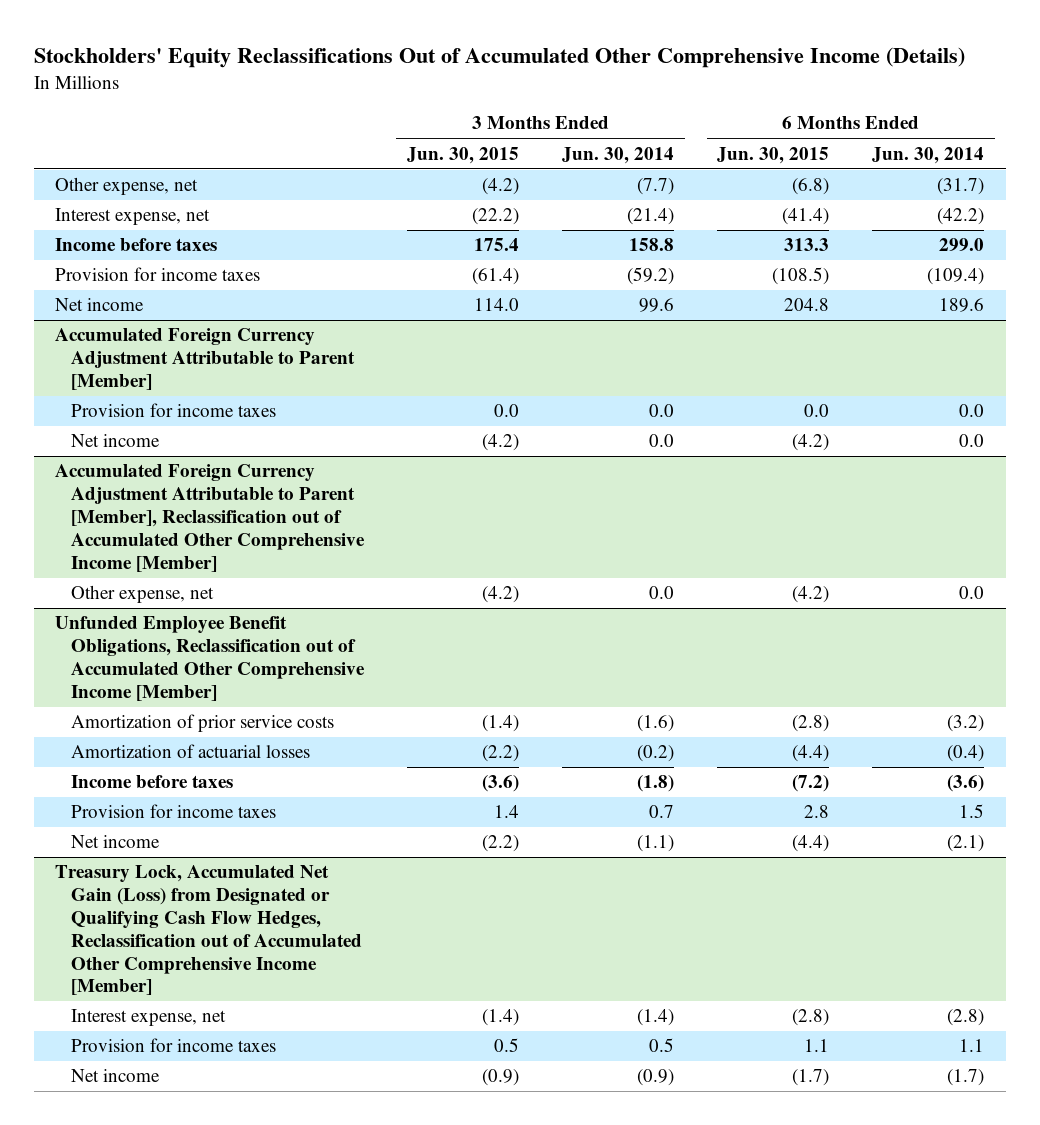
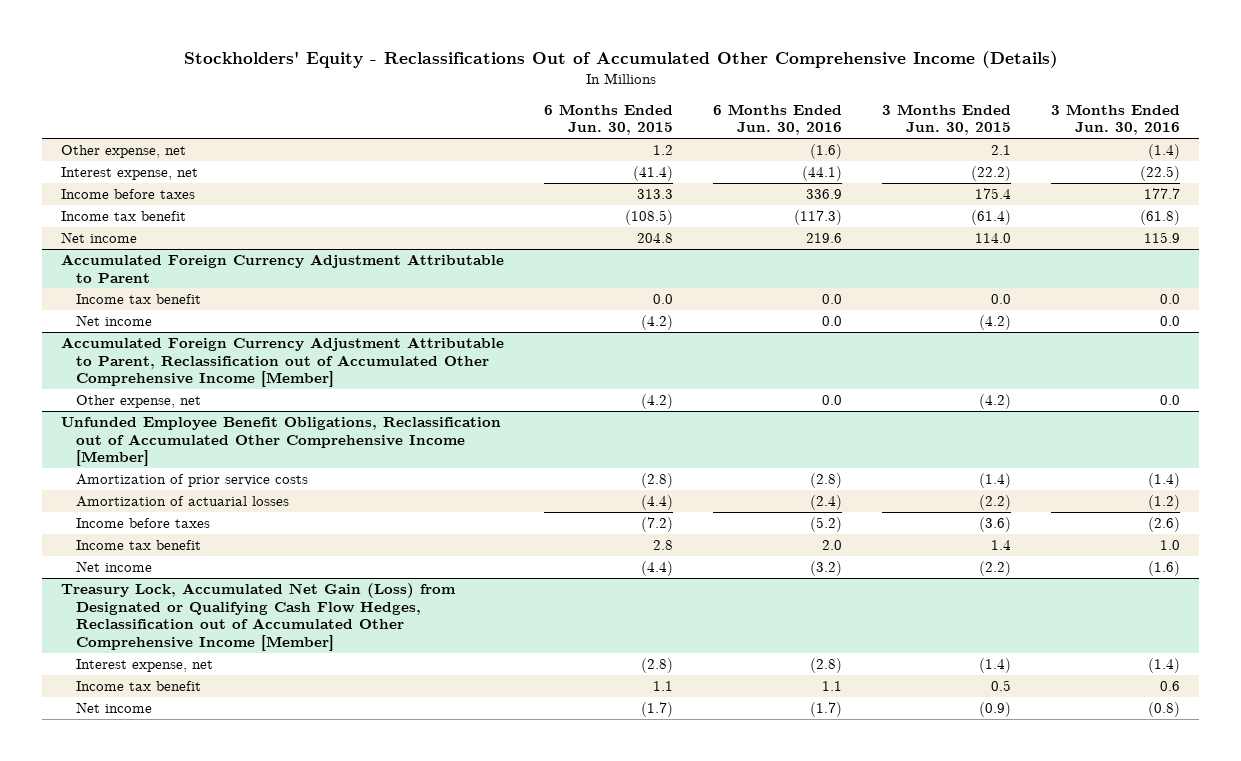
[33,47,965,69] Stockholders' Equity Reclassifications Out of Accumulated Other Comprehensive Income (Details) -> [183,51,1058,69] Stockholders' Equity - Reclassifications Out of Accumulated Other Comprehensive Income (Details)
[562,146,675,164] Jun. 30, 2014 -> none
[872,146,985,164] Jun. 30, 2014 -> none
none -> [713,103,843,136] 6 Months Ended Jun. 30, 2016
none -> [1050,103,1180,136] 3 Months Ended Jun. 30, 2016
[482,178,520,196] (4.2) -> [990,145,1011,156] 2.1
[792,178,830,196] (6.8) -> [653,145,674,156] 1.2
[55,267,261,282] Provision for income taxes -> [61,211,187,222] Income tax benefit
[55,328,356,391] Accumulated Foreign Currency Adjustment Attributable to Parent [Member] -> [61,254,505,283] Accumulated Foreign Currency Adjustment Attributable to Parent
[71,403,277,418] Provision for income taxes -> [76,294,202,305] Income tax benefit
[55,464,366,572] Accumulated Foreign Currency Adjustment Attributable to Parent [Member], Reclassification out of Accumulated Other Comprehensive Income [Member] -> [61,337,505,388] Accumulated Foreign Currency Adjustment Attributable to Parent, Reclassification out of Accumulated Other Comprehensive Income [Member]
[71,804,277,819] Provision for income taxes -> [76,540,202,551] Income tax benefit
[71,1038,277,1053] Provision for income taxes -> [76,681,202,692] Income tax benefit

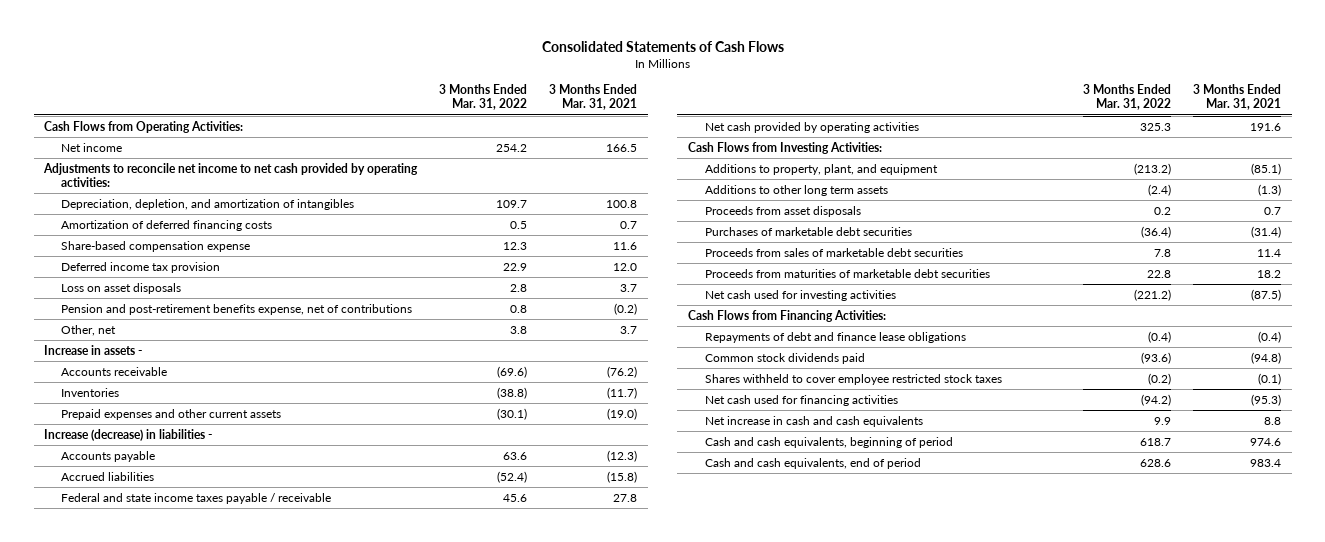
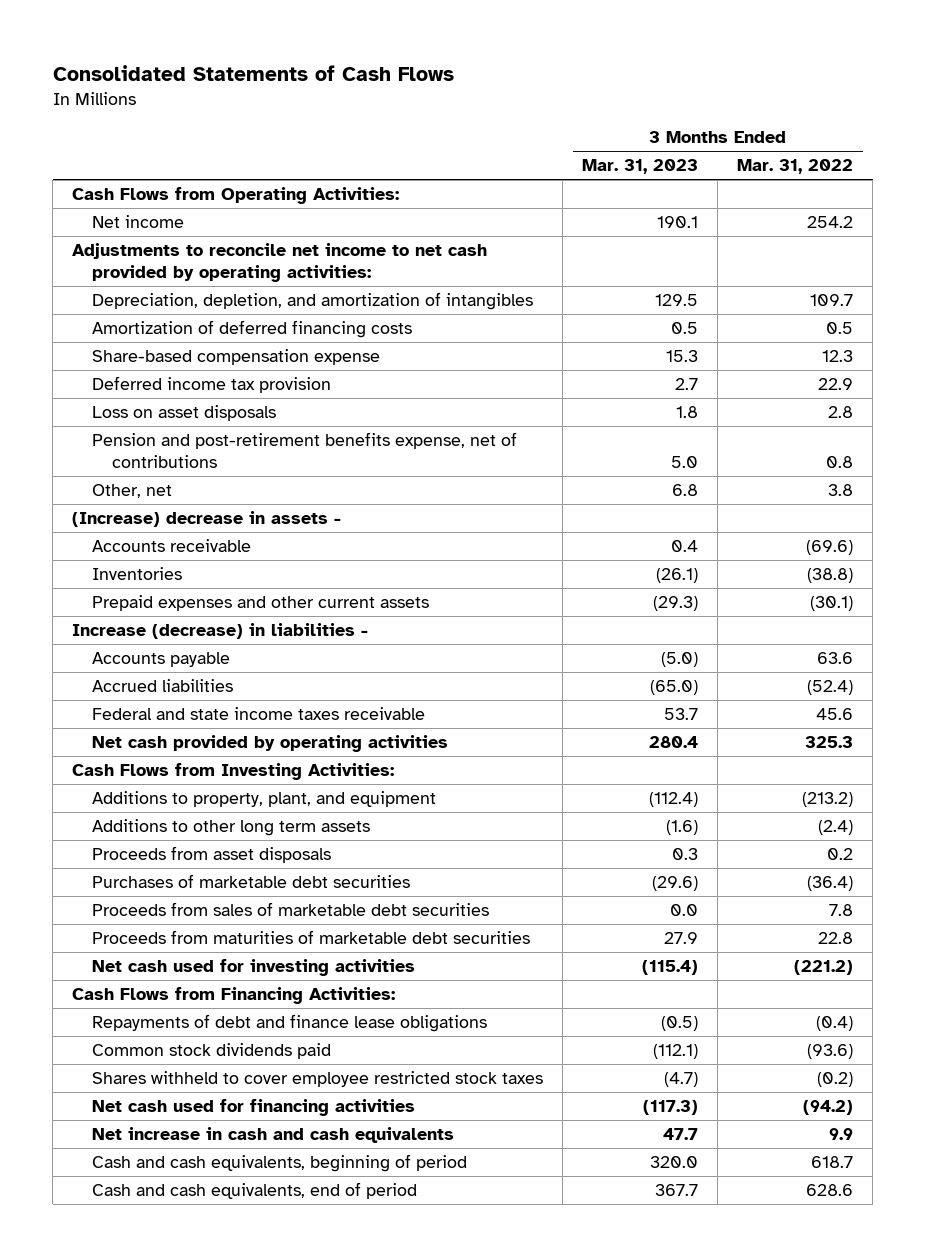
[549,83,638,111] 3 Months Ended Mar. 31, 2021 -> none
none -> [582,159,699,175] Mar. 31, 2023
[44,344,143,355] Increase in assets - -> [72,511,342,528] (Increase) decrease in assets -
[60,492,331,504] Federal and state income taxes payable / receivable -> [92,707,426,721] Federal and state income taxes receivable

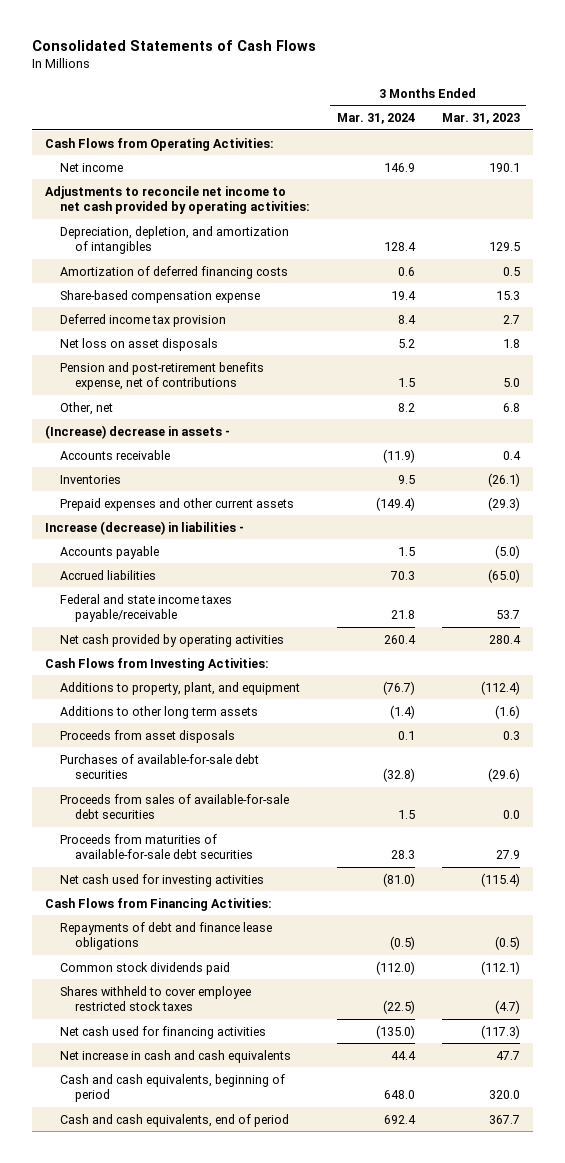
[737,159,854,175] Mar. 31, 2022 -> none
none -> [336,113,415,125] Mar. 31, 2024
[92,405,277,422] Loss on asset disposals -> [60,337,219,351] Net loss on asset disposals
[92,707,426,721] Federal and state income taxes receivable -> [60,593,233,623] Federal and state income taxes payable/receivable
[92,874,411,889] Purchases of marketable debt securities -> [60,753,260,780] Purchases of available-for-sale debt securities
[92,902,490,917] Proceeds from sales of marketable debt securities -> [60,793,290,820] Proceeds from sales of available-for-sale debt securities
[92,930,531,945] Proceeds from maturities of marketable debt securities -> [60,833,254,860] Proceeds from maturities of available-for-sale debt securities

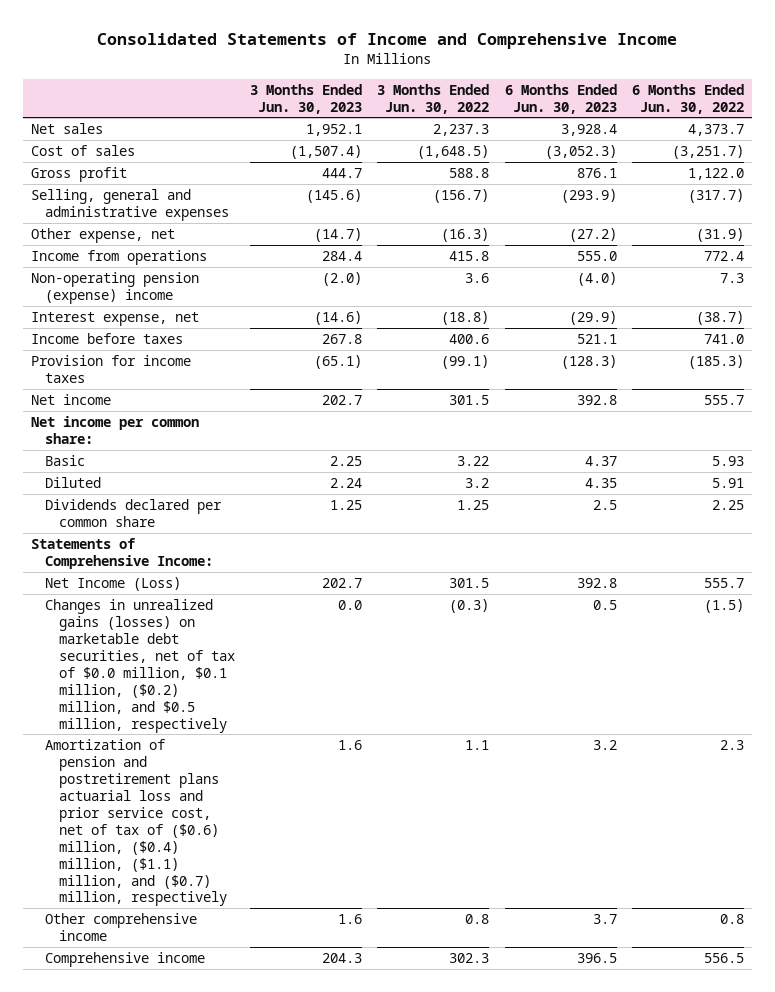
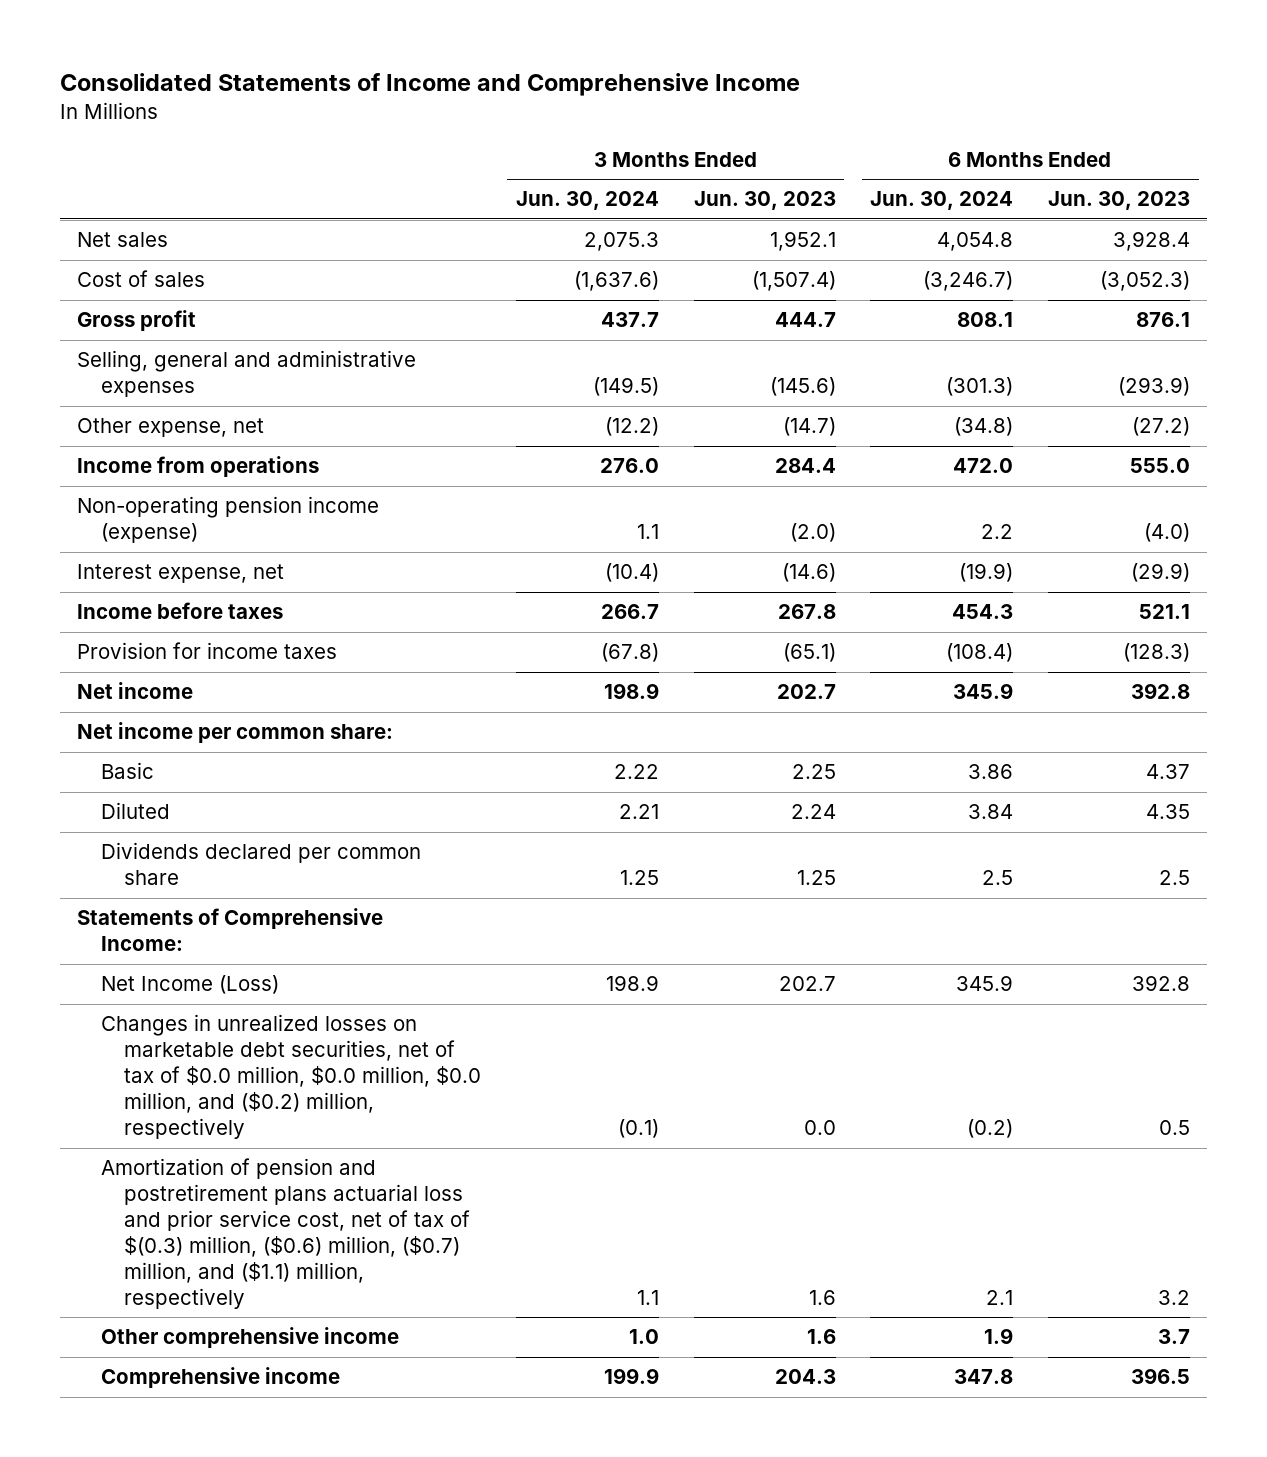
[377,83,490,114] 3 Months Ended Jun. 30, 2022 -> none
[631,83,744,114] 6 Months Ended Jun. 30, 2022 -> none
none -> [516,191,660,211] Jun. 30, 2024
none -> [870,191,1014,211] Jun. 30, 2024
[30,272,199,304] Non-operating pension (expense) income -> [77,496,380,544] Non-operating pension income (expense)
[44,599,236,733] Changes in unrealized gains (losses) on marketable debt securities, net of tax of $0.0 million, $0.1 million, ($0.2) million, and $0.5 million, respectively -> [100,1014,482,1140] Changes in unrealized losses on marketable debt securities, net of tax of $0.0 million, $0.0 million, $0.0 million, and ($0.2) million, respectively
[44,739,228,907] Amortization of pension and postretirement plans actuarial loss and prior service cost, net of tax of ($0.6) million, ($0.4) million, ($1.1) million, and ($0.7) million, respectively -> [100,1158,471,1310] Amortization of pension and postretirement plans actuarial loss and prior service cost, net of tax of $(0.3) million, ($0.6) million, ($0.7) million, and ($1.1) million, respectively

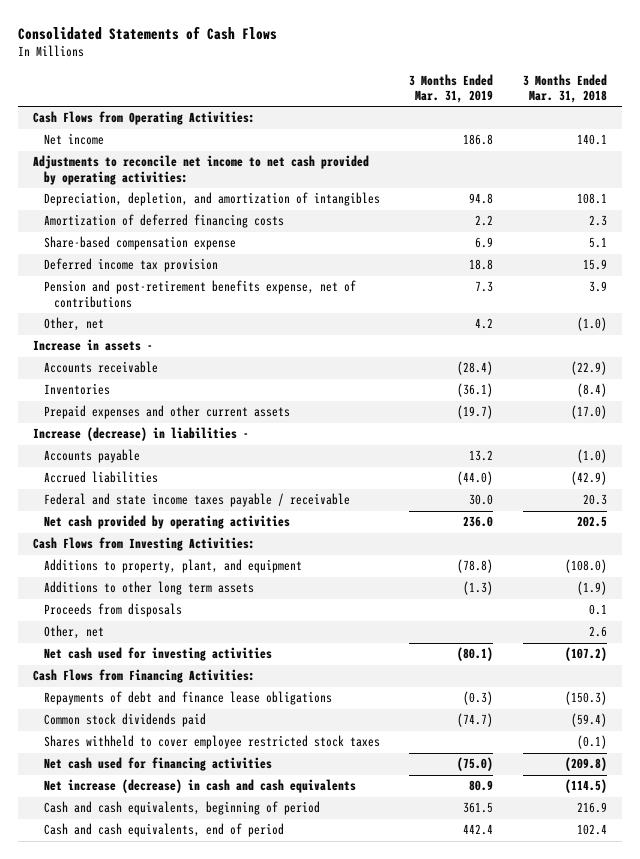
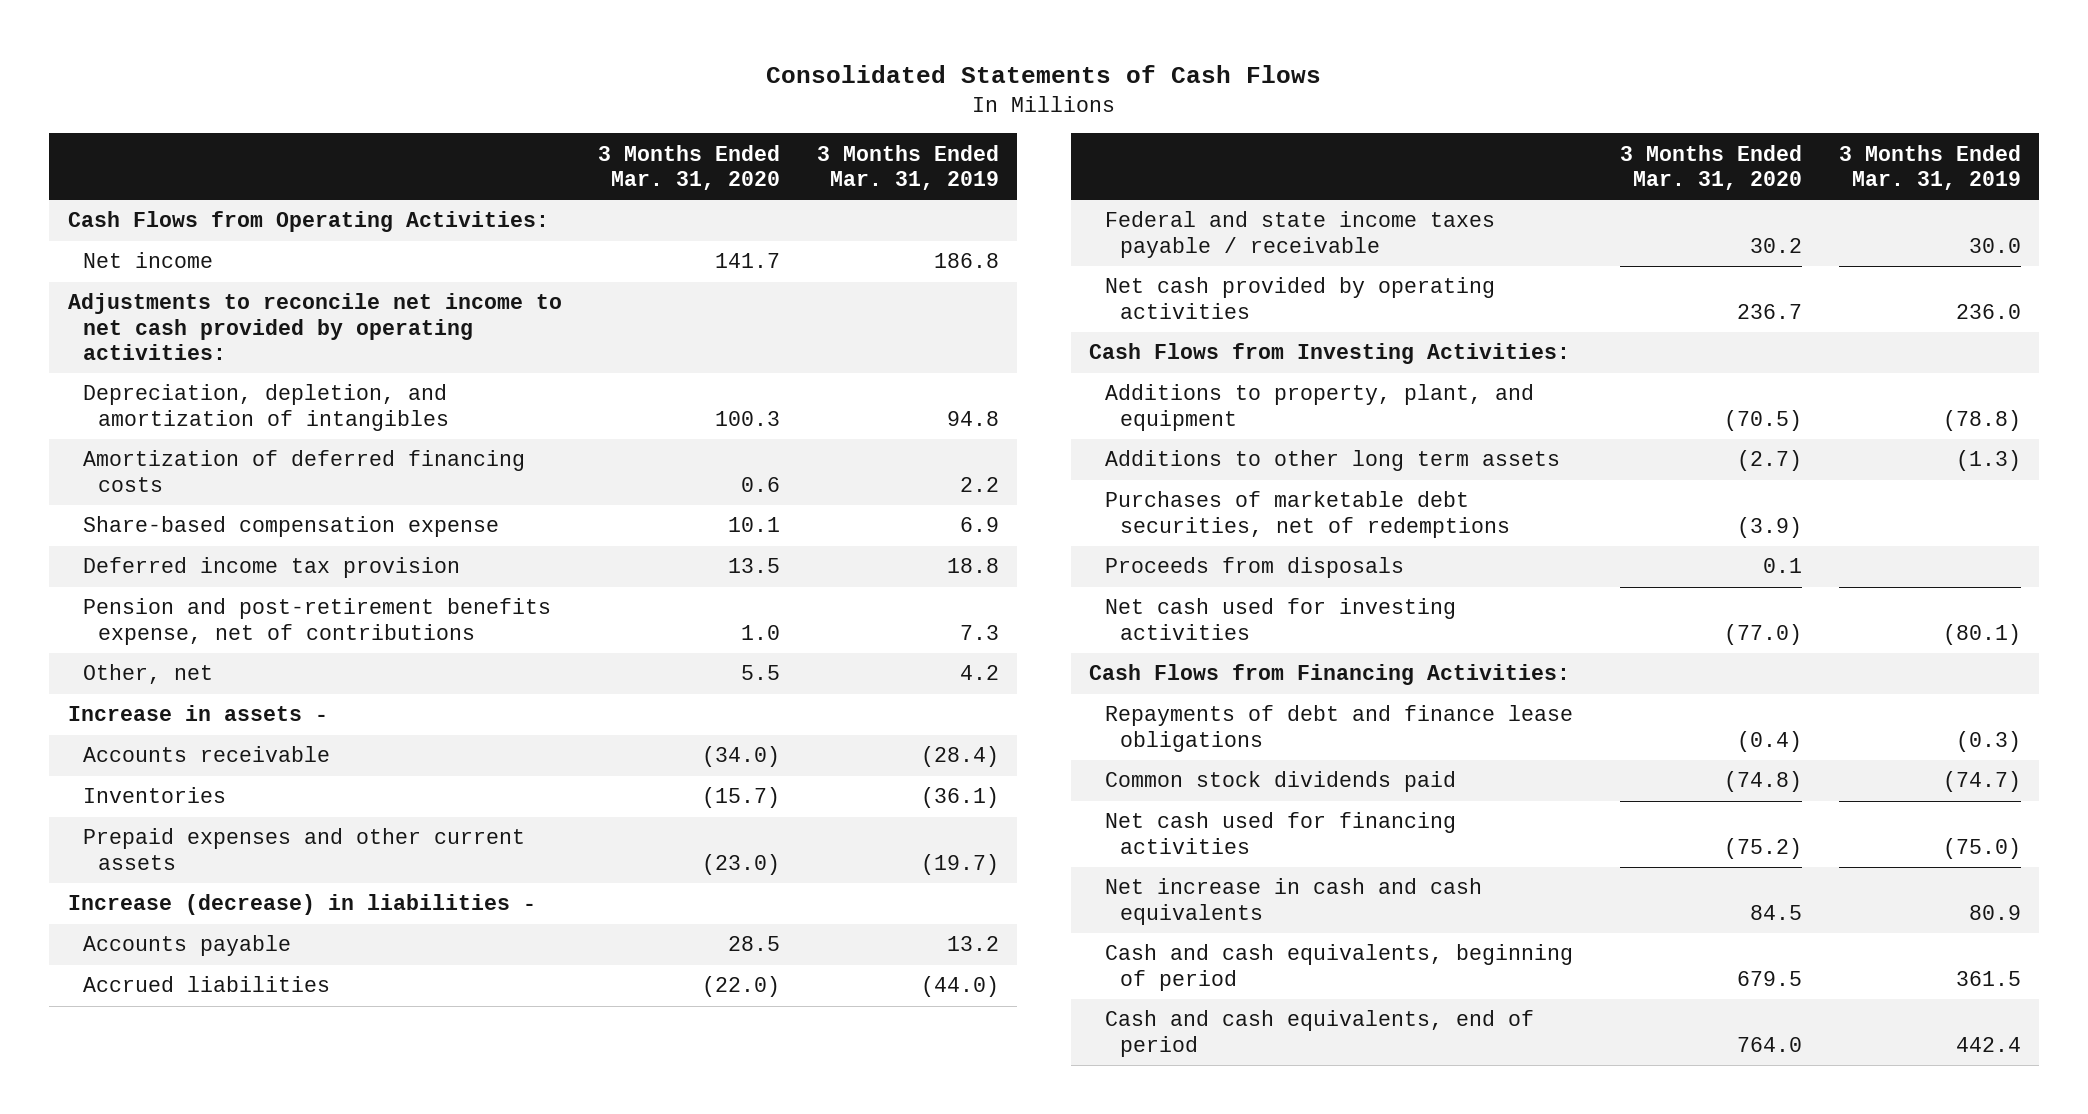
[523,73,608,104] 3 Months Ended Mar. 31, 2018 -> none
none -> [598,144,781,191] 3 Months Ended Mar. 31, 2020
none -> [1104,491,1511,538] Purchases of marketable debt securities, net of redemptions
[43,625,104,640] Other, net -> none
[43,735,380,750] Shares withheld to cover employee restricted stock taxes -> none
[43,779,356,794] Net increase (decrease) in cash and cash equivalents -> [1104,878,1482,925] Net increase in cash and cash equivalents

